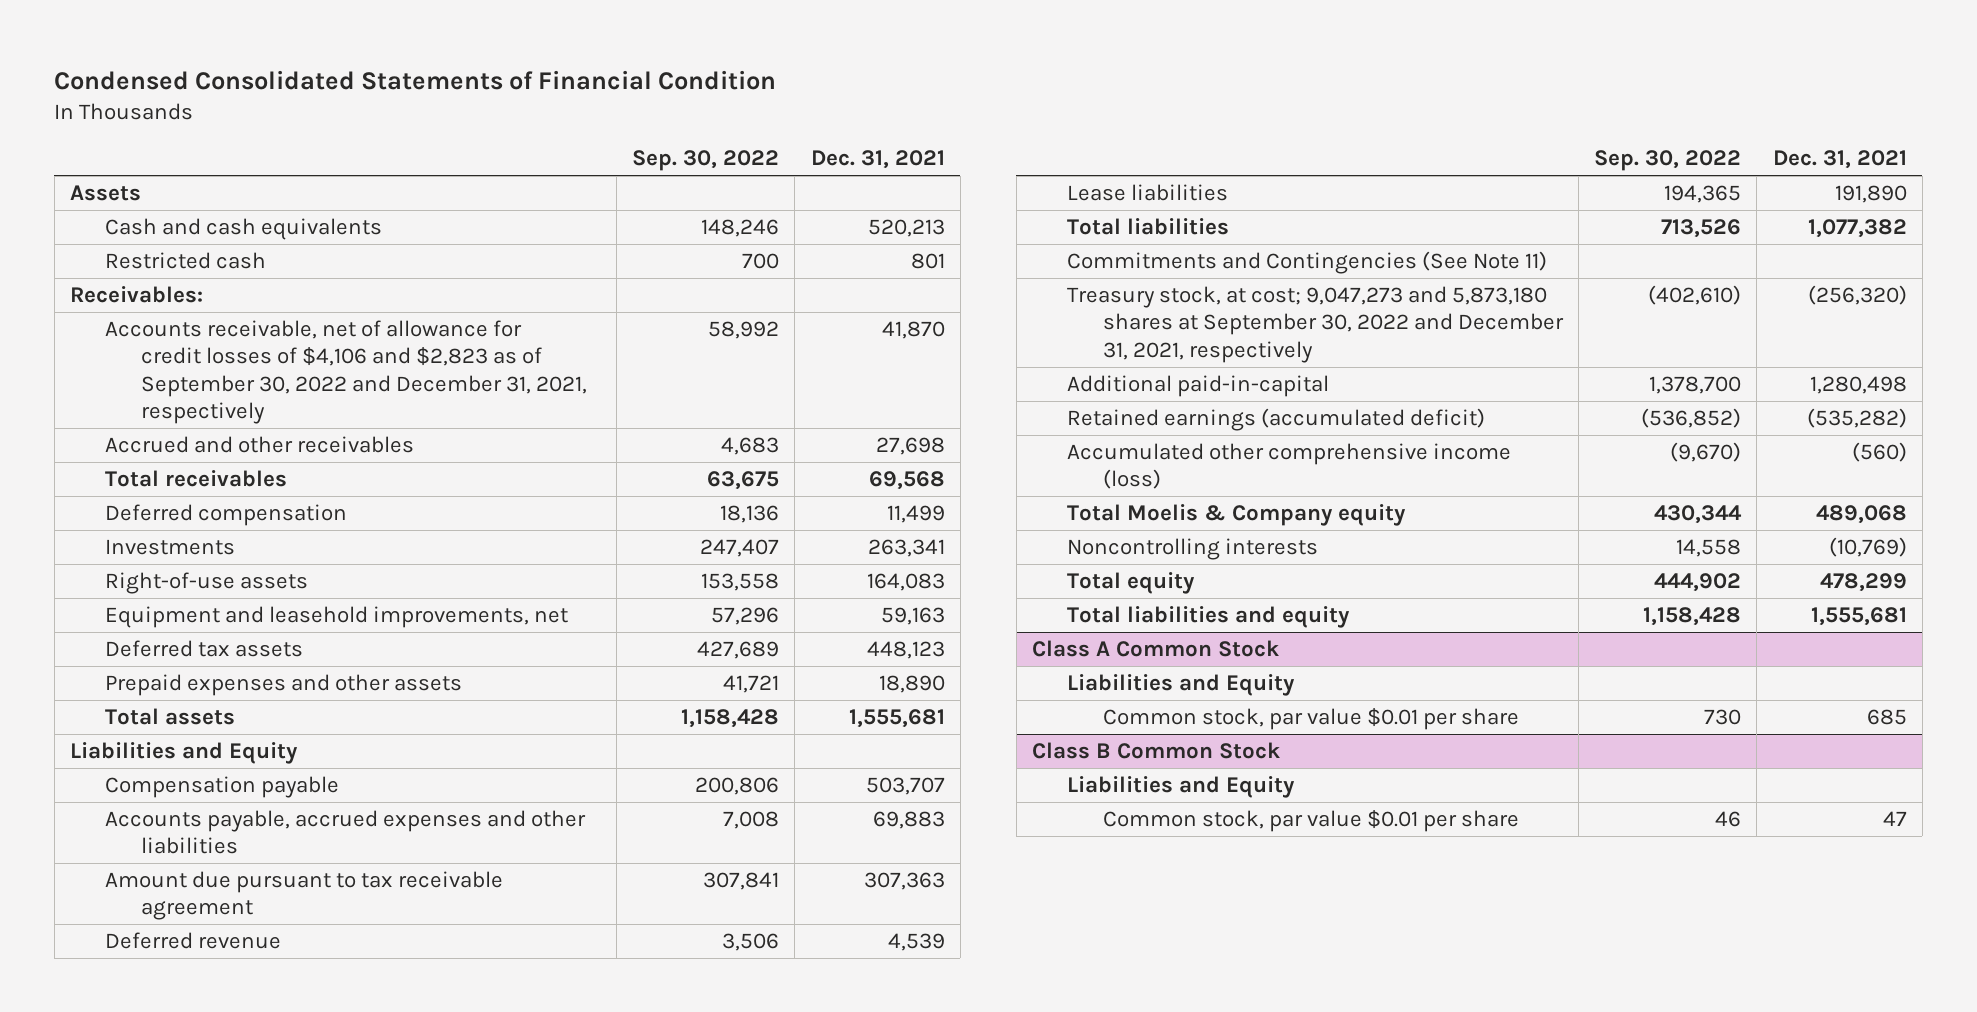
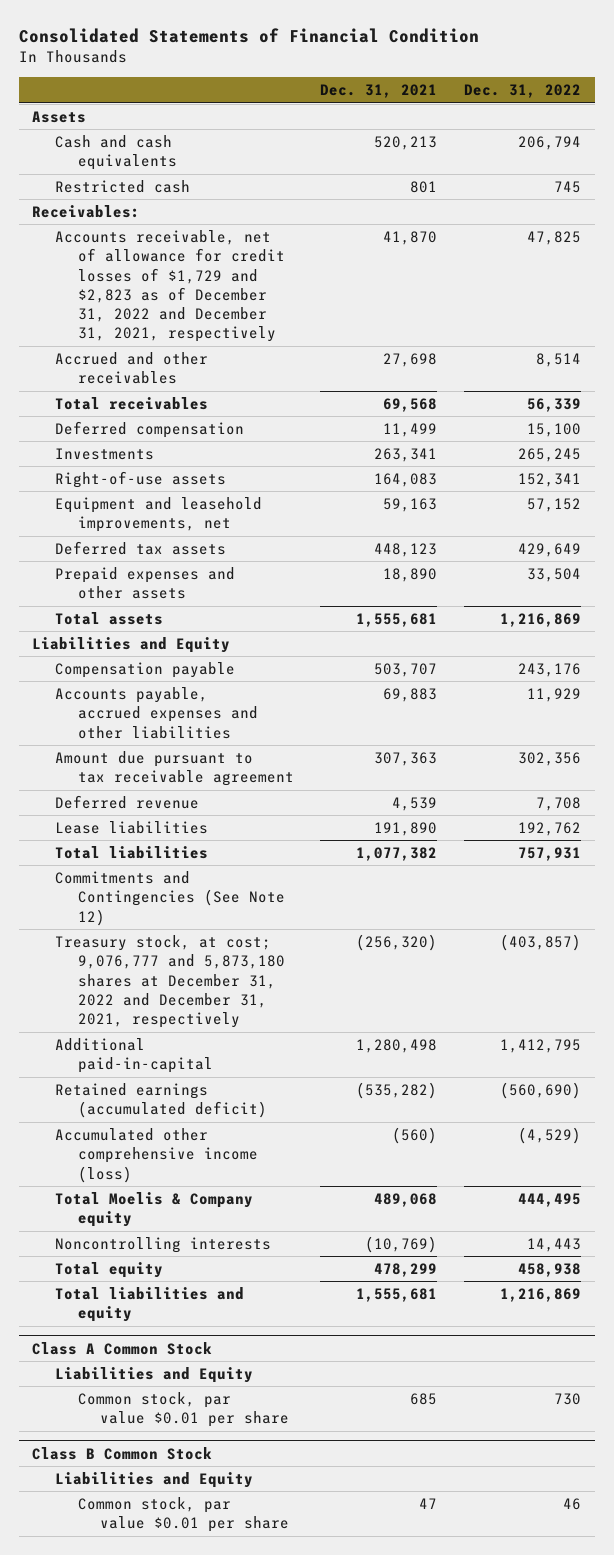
[54,69,777,90] Condensed Consolidated Statements of Financial Condition -> [18,28,479,44] Consolidated Statements of Financial Condition
[632,150,780,172] Sep. 30, 2022 -> none
none -> [464,84,582,99] Dec. 31, 2022
[105,319,587,425] Accounts receivable, net of allowance for credit losses of $4,106 and $2,823 as of September 30, 2022 and December 31, 2021, respectively -> [54,229,285,343] Accounts receivable, net of allowance for credit losses of $1,729 and $2,823 as of December 31, 2022 and December 31, 2021, respectively
[1067,250,1548,274] Commitments and Contingencies (See Note 11) -> [54,870,285,926] Commitments and Contingencies (See Note 12)
[1067,285,1564,363] Treasury stock, at cost; 9,047,273 and 5,873,180 shares at September 30, 2022 and December 31, 2021, respectively -> [54,934,285,1029] Treasury stock, at cost; 9,076,777 and 5,873,180 shares at December 31, 2022 and December 31, 2021, respectively

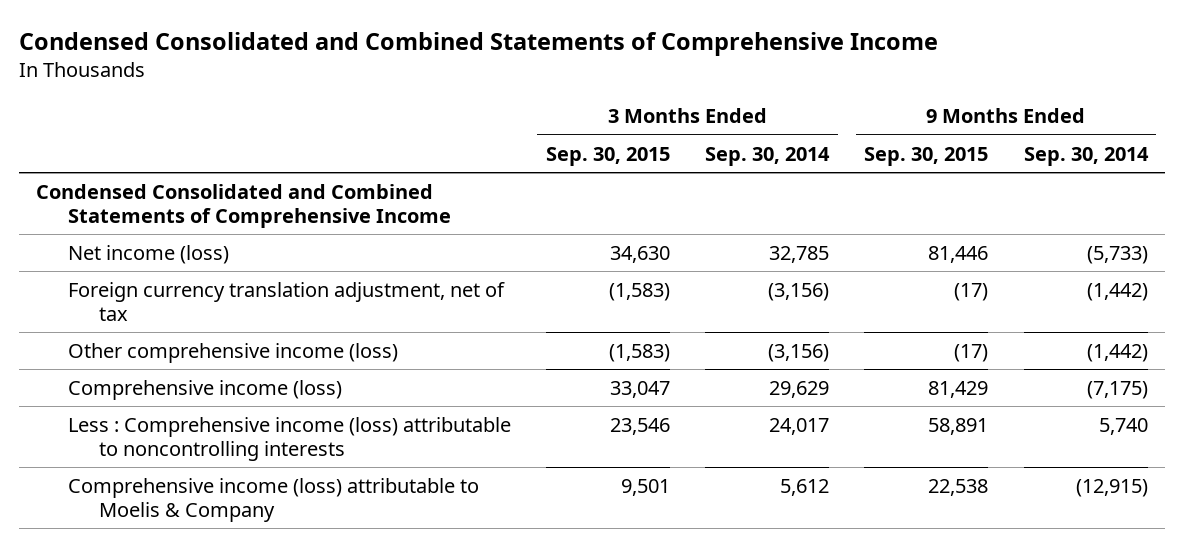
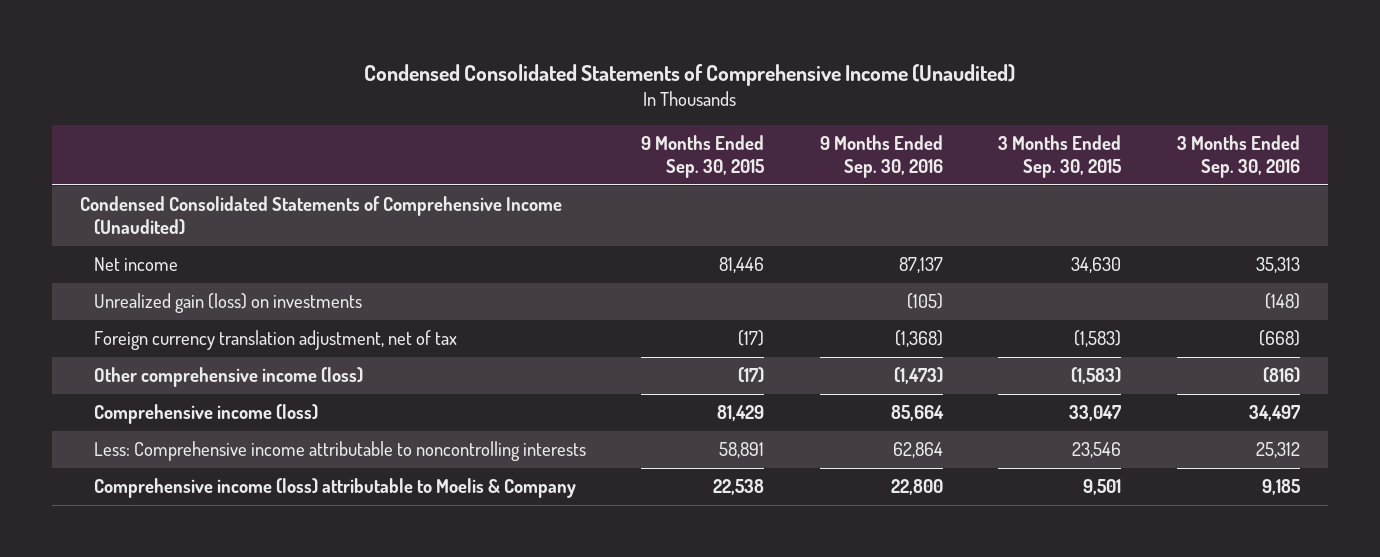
[18,31,938,56] Condensed Consolidated and Combined Statements of Comprehensive Income -> [363,63,1015,86] Condensed Consolidated Statements of Comprehensive Income (Unaudited)
[705,146,831,166] Sep. 30, 2014 -> none
[1023,146,1149,166] Sep. 30, 2014 -> none
none -> [819,135,943,178] 9 Months Ended Sep. 30, 2016
none -> [1177,135,1301,178] 3 Months Ended Sep. 30, 2016
[36,183,451,228] Condensed Consolidated and Combined Statements of Comprehensive Income -> [79,196,562,236] Condensed Consolidated Statements of Comprehensive Income (Unaudited)
[67,244,229,264] Net income (loss) -> [93,257,178,272] Net income
none -> [93,293,362,314] Unrealized gain (loss) on investments
[67,416,511,461] Less : Comprehensive income (loss) attributable to noncontrolling interests -> [93,441,586,462] Less: Comprehensive income attributable to noncontrolling interests

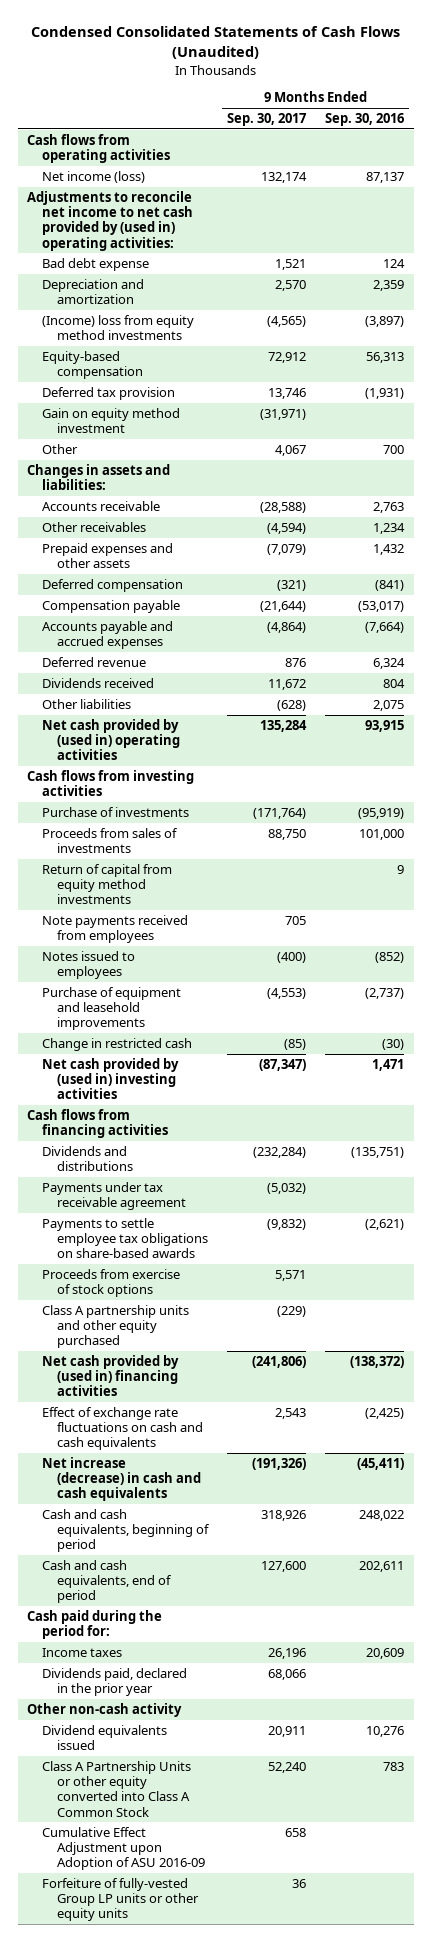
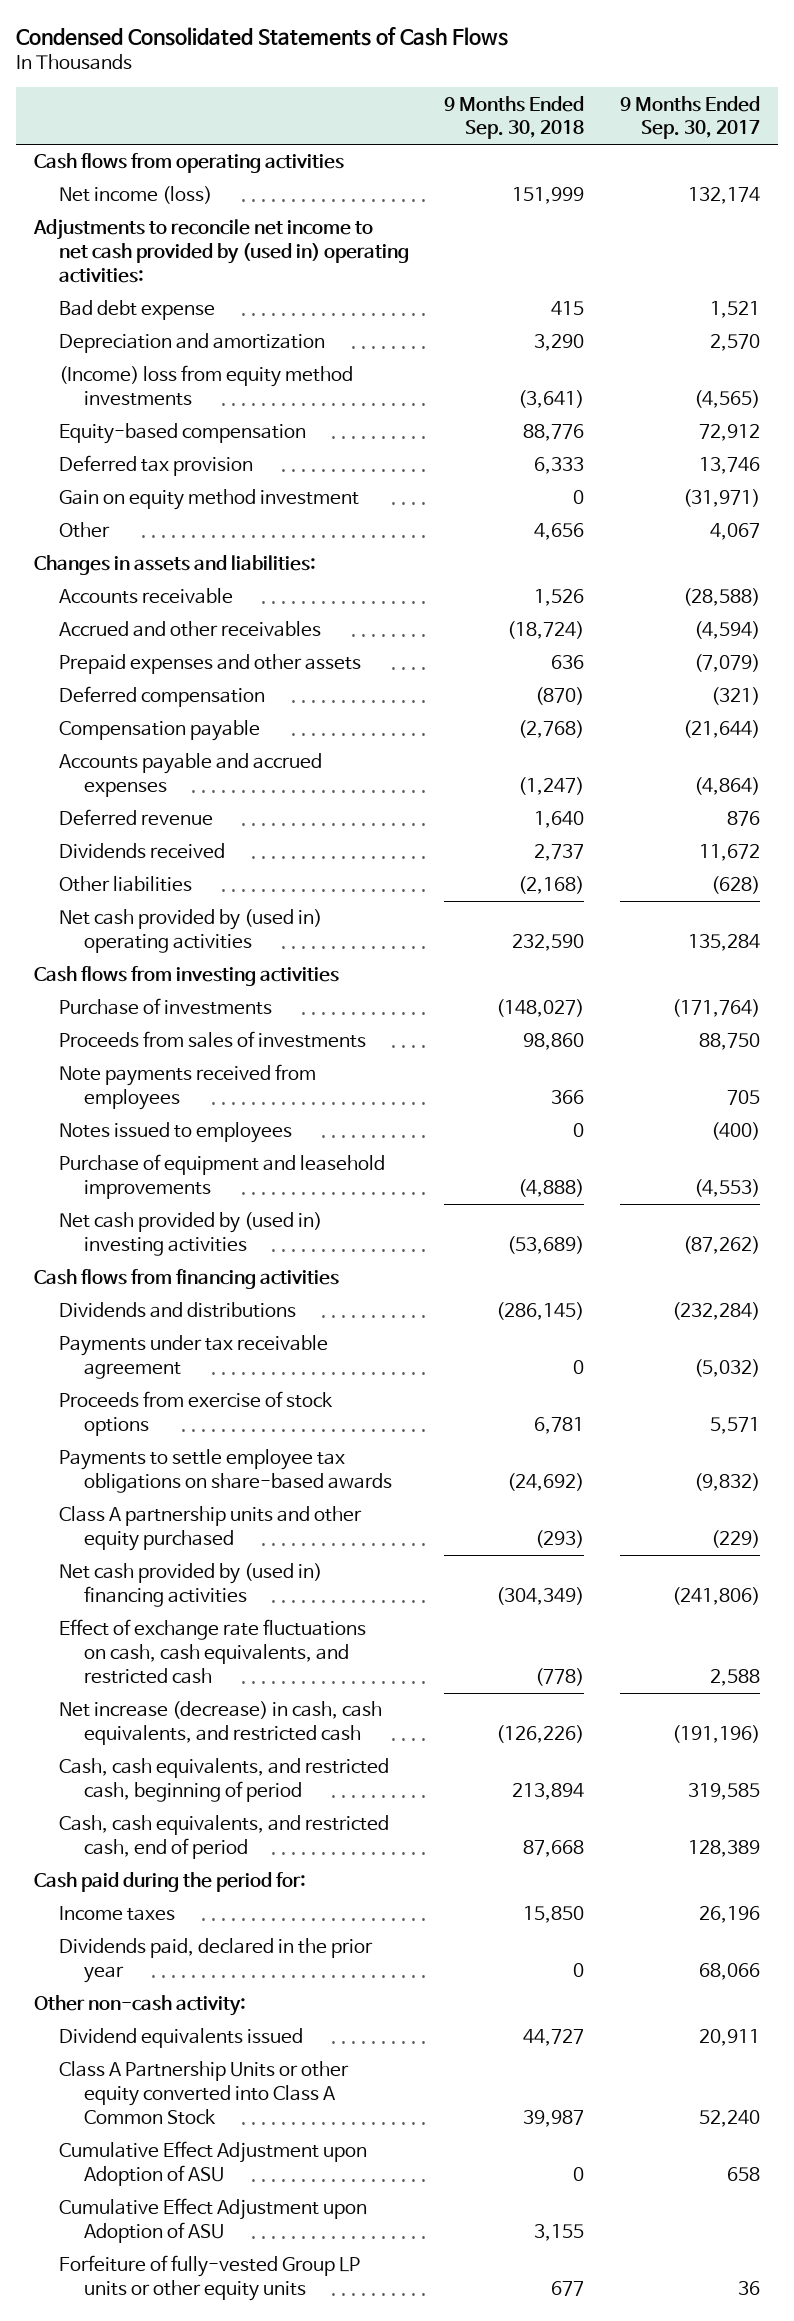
[30,26,400,60] Condensed Consolidated Statements of Cash Flows (Unaudited) -> [15,27,508,47] Condensed Consolidated Statements of Cash Flows
[325,112,405,126] Sep. 30, 2016 -> none
none -> [444,95,585,140] 9 Months Ended Sep. 30, 2018
[42,521,147,532] Other receivables -> [58,621,321,638] Accrued and other receivables
[42,863,173,905] Return of capital from equity method investments -> none
[42,1037,193,1051] Change in restricted cash -> none
[259,1058,307,1071] (87,347) -> [683,1235,761,1254] (87,262)
[42,1217,209,1259] Payments to settle employee tax obligations on share-based awards -> [58,1449,392,1493] Payments to settle employee tax obligations on share-based awards
[42,1406,204,1451] Effect of exchange rate fluctuations on cash and cash equivalents -> [58,1619,366,1684] Effect of exchange rate fluctuations on cash, cash equivalents, and restricted cash
[275,1407,307,1419] 2,543 -> [710,1668,761,1686] 2,588
[42,1456,202,1502] Net increase (decrease) in cash and cash equivalents -> [58,1701,382,1745] Net increase (decrease) in cash, cash equivalents, and restricted cash
[252,1457,307,1470] (191,326) -> [672,1724,761,1743] (191,196)
[42,1508,211,1553] Cash and cash equivalents, beginning of period -> [58,1758,389,1802] Cash, cash equivalents, and restricted cash, beginning of period
[261,1509,307,1521] 318,926 -> [688,1782,761,1800] 319,585
[42,1559,173,1604] Cash and cash equivalents, end of period -> [58,1815,389,1859] Cash, cash equivalents, and restricted cash, end of period
[261,1560,307,1572] 127,600 -> [688,1839,761,1857] 128,389
[26,1702,182,1717] Other non-cash activity -> [33,1995,246,2017] Other non-cash activity:
[42,1826,206,1871] Cumulative Effect Adjustment upon Adoption of ASU 2016-09 -> [58,2141,367,2186] Cumulative Effect Adjustment upon Adoption of ASU
none -> [58,2198,367,2243] Cumulative Effect Adjustment upon Adoption of ASU

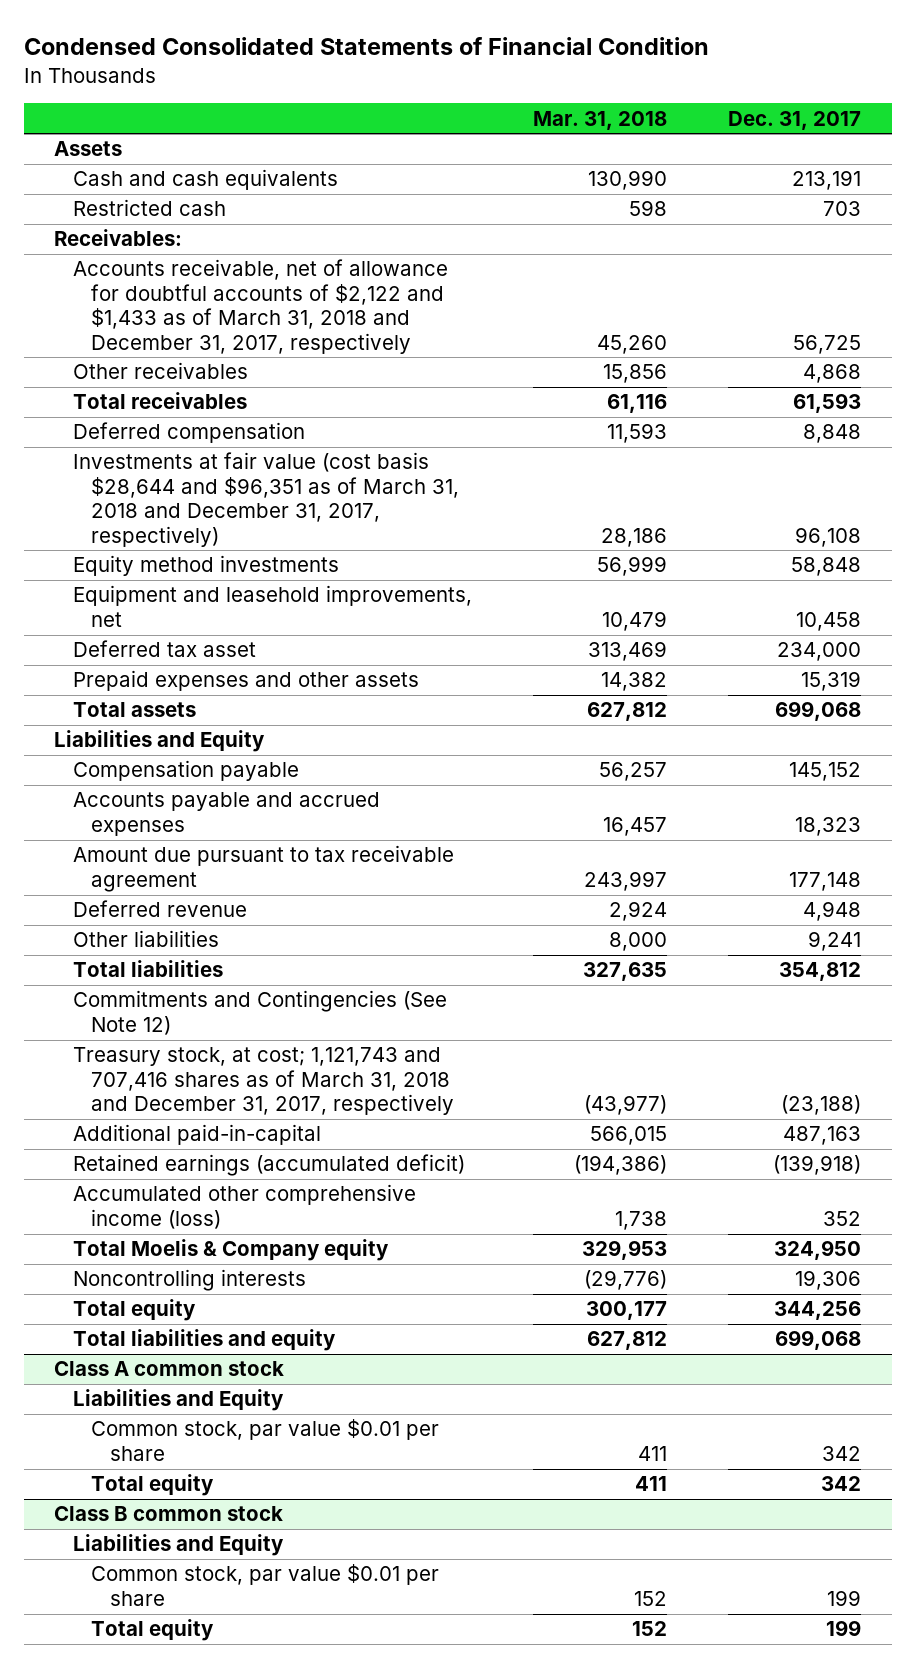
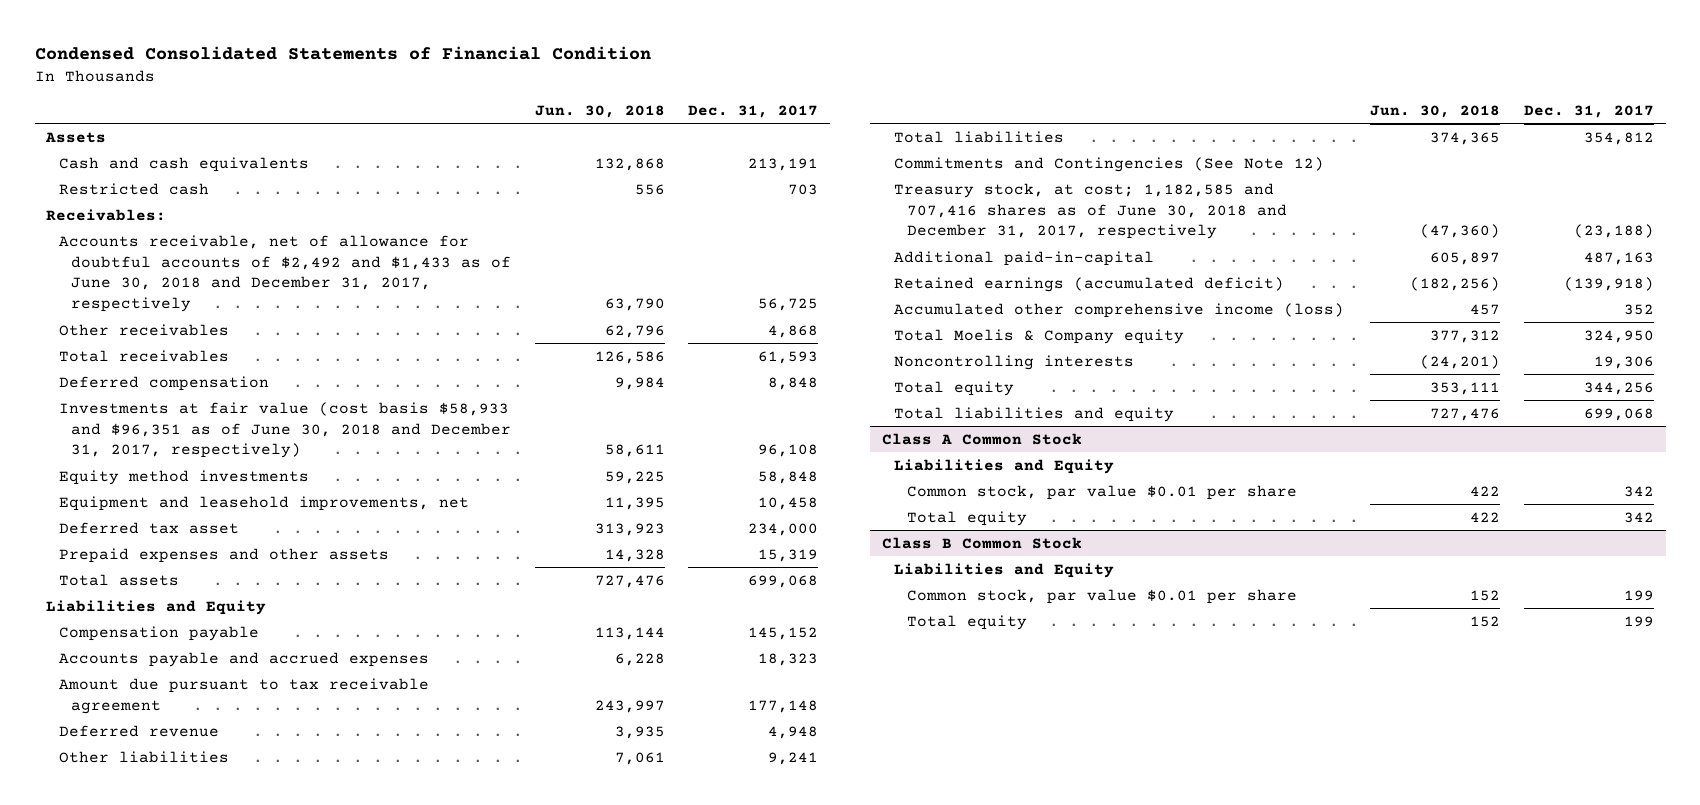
[532,110,667,130] Mar. 31, 2018 -> none
none -> [534,104,665,118] Jun. 30, 2018
[72,259,448,354] Accounts receivable, net of allowance for doubtful accounts of $2,122 and $1,433 as of March 31, 2018 and December 31, 2017, respectively -> [58,234,512,313] Accounts receivable, net of allowance for doubtful accounts of $2,492 and $1,433 as of June 30, 2018 and December 31, 2017, respectively
[72,452,460,547] Investments at fair value (cost basis $28,644 and $96,351 as of March 31, 2018 and December 31, 2017, respectively) -> [58,401,512,459] Investments at fair value (cost basis $58,933 and $96,351 as of June 30, 2018 and December 31, 2017, respectively)
[72,1047,455,1116] Treasury stock, at cost; 1,121,743 and 707,416 shares as of March 31, 2018 and December 31, 2017, respectively -> [894,182,1287,240] Treasury stock, at cost; 1,182,585 and 707,416 shares as of June 30, 2018 and December 31, 2017, respectively
[54,1361,285,1377] Class A common stock -> [881,432,1082,445] Class A Common Stock
[54,1506,284,1522] Class B common stock -> [881,536,1082,549] Class B Common Stock

